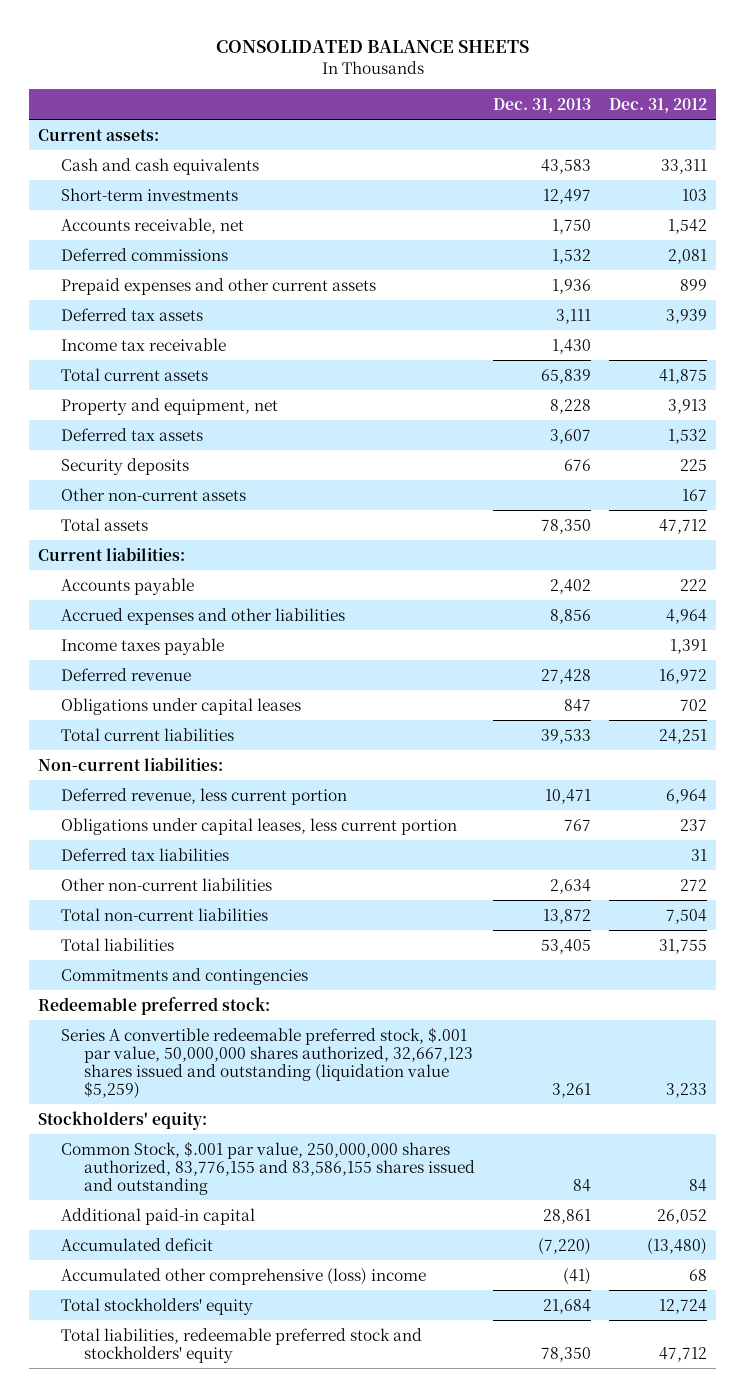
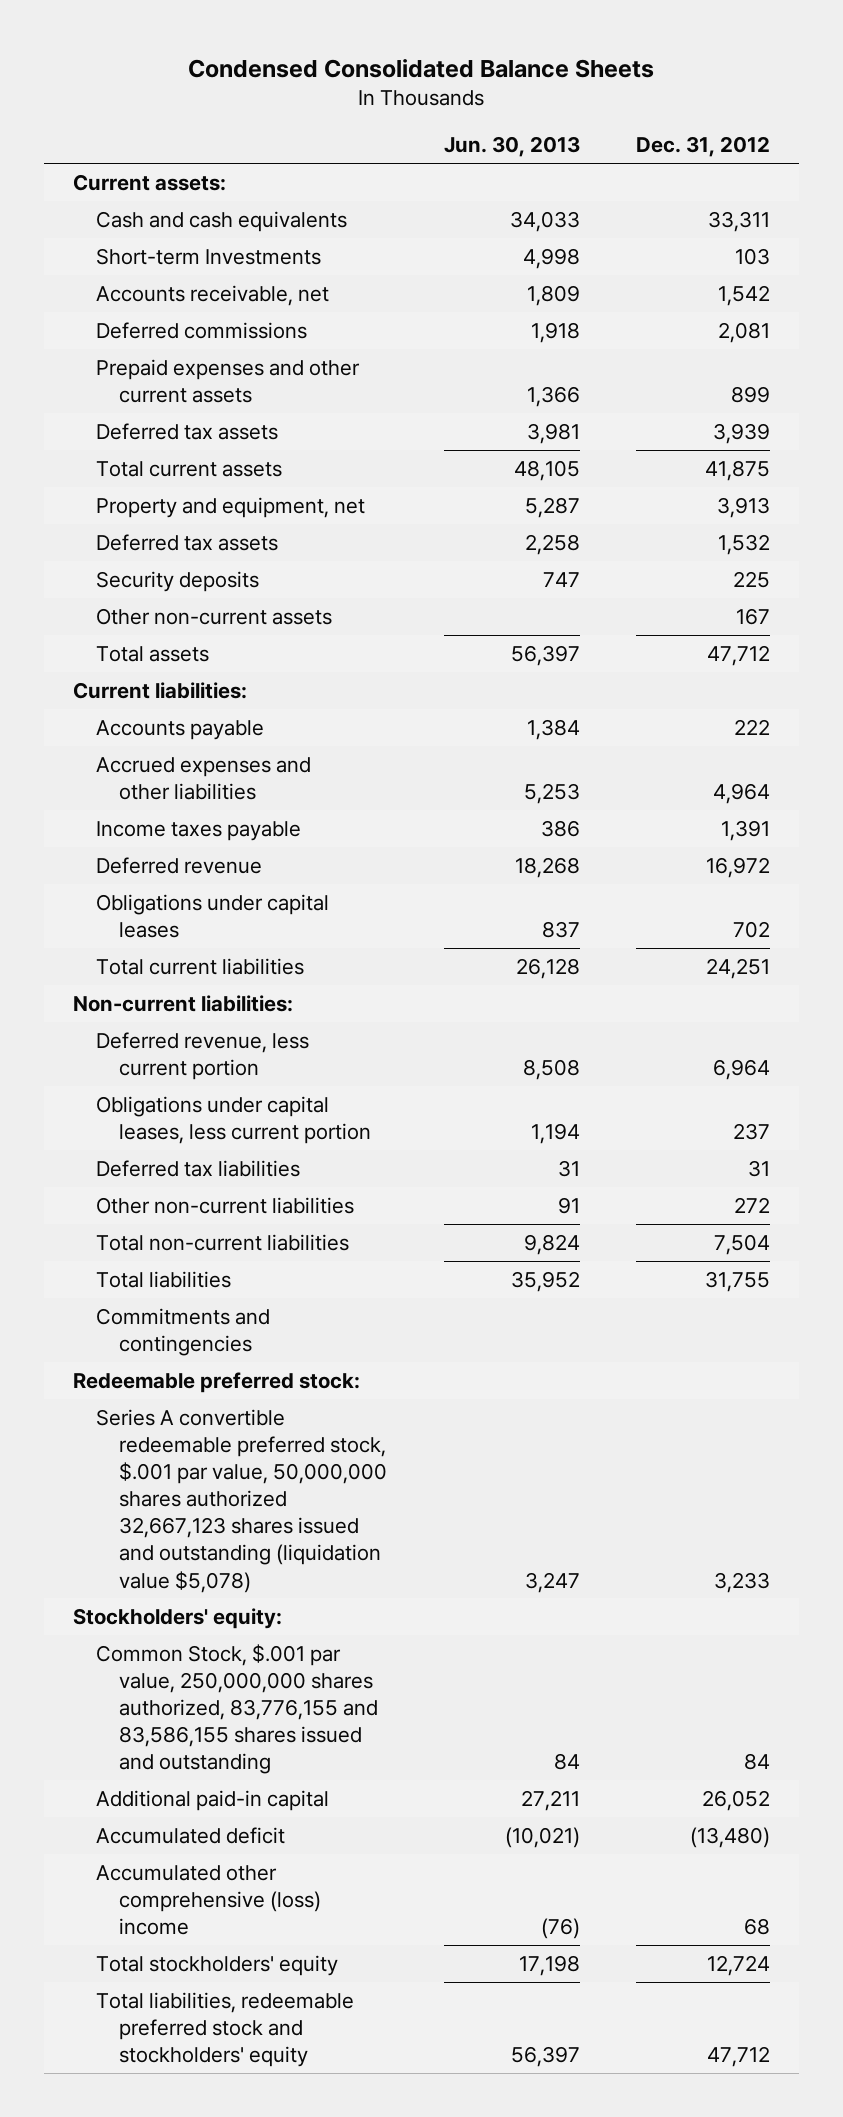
[215,40,529,54] CONSOLIDATED BALANCE SHEETS -> [188,58,655,78] Condensed Consolidated Balance Sheets
[492,97,591,113] Dec. 31, 2013 -> none
none -> [443,136,580,158] Jun. 30, 2013
[61,187,239,201] Short-term investments -> [95,247,321,265] Short-term Investments
[61,337,227,351] Income tax receivable -> none
[61,1026,473,1099] Series A convertible redeemable preferred stock, $.001 par value, 50,000,000 shares authorized, 32,667,123 shares issued and outstanding (liquidation value $5,259) -> [95,1408,388,1593] Series A convertible redeemable preferred stock, $.001 par value, 50,000,000 shares authorized 32,667,123 shares issued and outstanding (liquidation value $5,078)

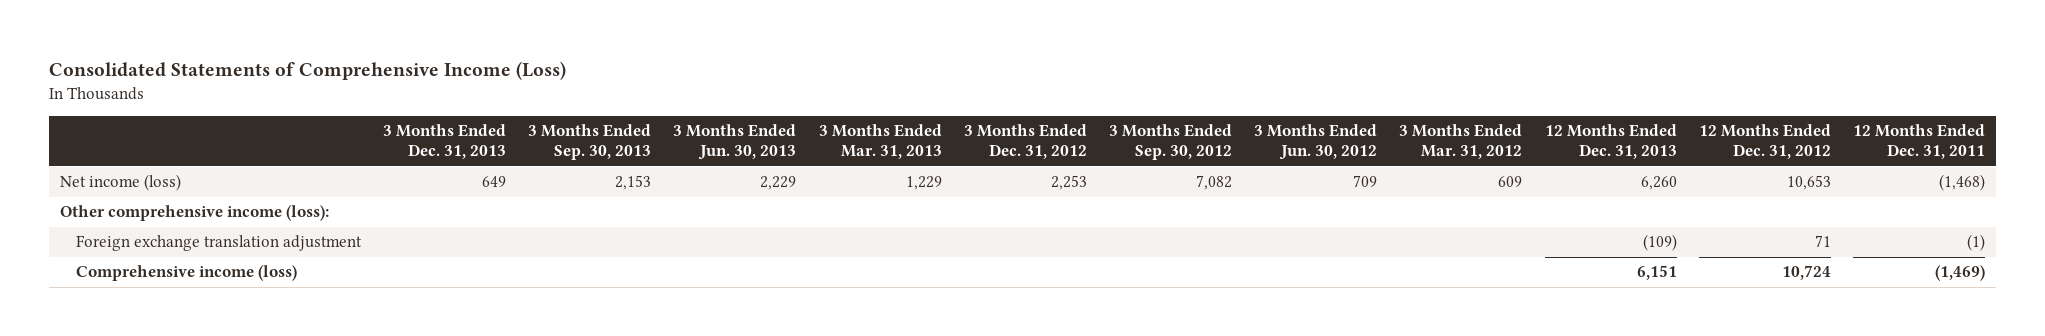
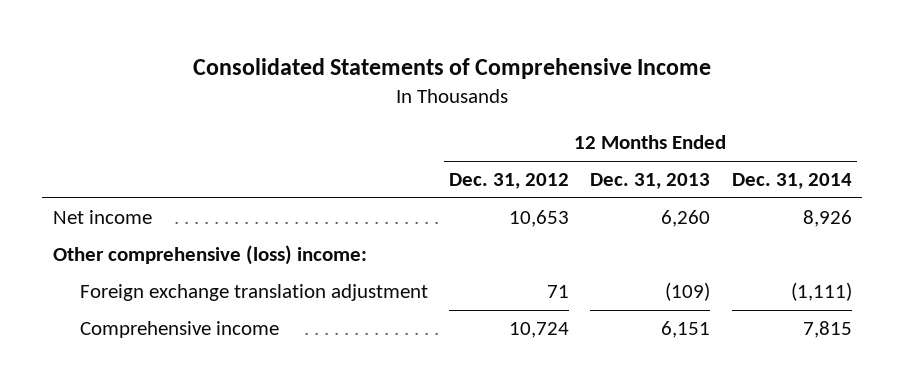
[49,60,567,80] Consolidated Statements of Comprehensive Income (Loss) -> [193,57,712,79] Consolidated Statements of Comprehensive Income
[382,124,506,160] 3 Months Ended Dec. 31, 2013 -> none
[528,124,652,161] 3 Months Ended Sep. 30, 2013 -> none
[673,124,797,161] 3 Months Ended Jun. 30, 2013 -> none
[818,124,942,160] 3 Months Ended Mar. 31, 2013 -> none
[963,124,1087,160] 3 Months Ended Dec. 31, 2012 -> none
[1108,124,1232,161] 3 Months Ended Sep. 30, 2012 -> none
[1254,124,1378,161] 3 Months Ended Jun. 30, 2012 -> none
[1399,124,1523,160] 3 Months Ended Mar. 31, 2012 -> none
[1853,124,1986,160] 12 Months Ended Dec. 31, 2011 -> none
none -> [731,173,852,190] Dec. 31, 2014
[60,174,182,192] Net income (loss) -> [52,210,152,225] Net income
[60,205,330,222] Other comprehensive income (loss): -> [52,245,367,266] Other comprehensive (loss) income:
[75,265,297,282] Comprehensive income (loss) -> [79,321,279,339] Comprehensive income

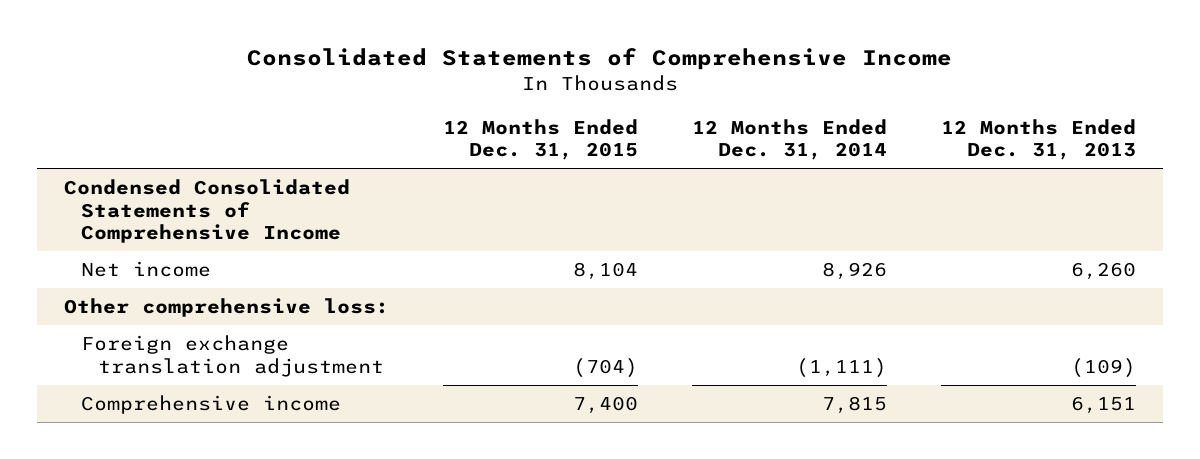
[449,173,570,190] Dec. 31, 2012 -> none
none -> [442,118,638,161] 12 Months Ended Dec. 31, 2015
none -> [63,179,350,244] Condensed Consolidated Statements of Comprehensive Income
[52,245,367,266] Other comprehensive (loss) income: -> [63,298,389,318] Other comprehensive loss:

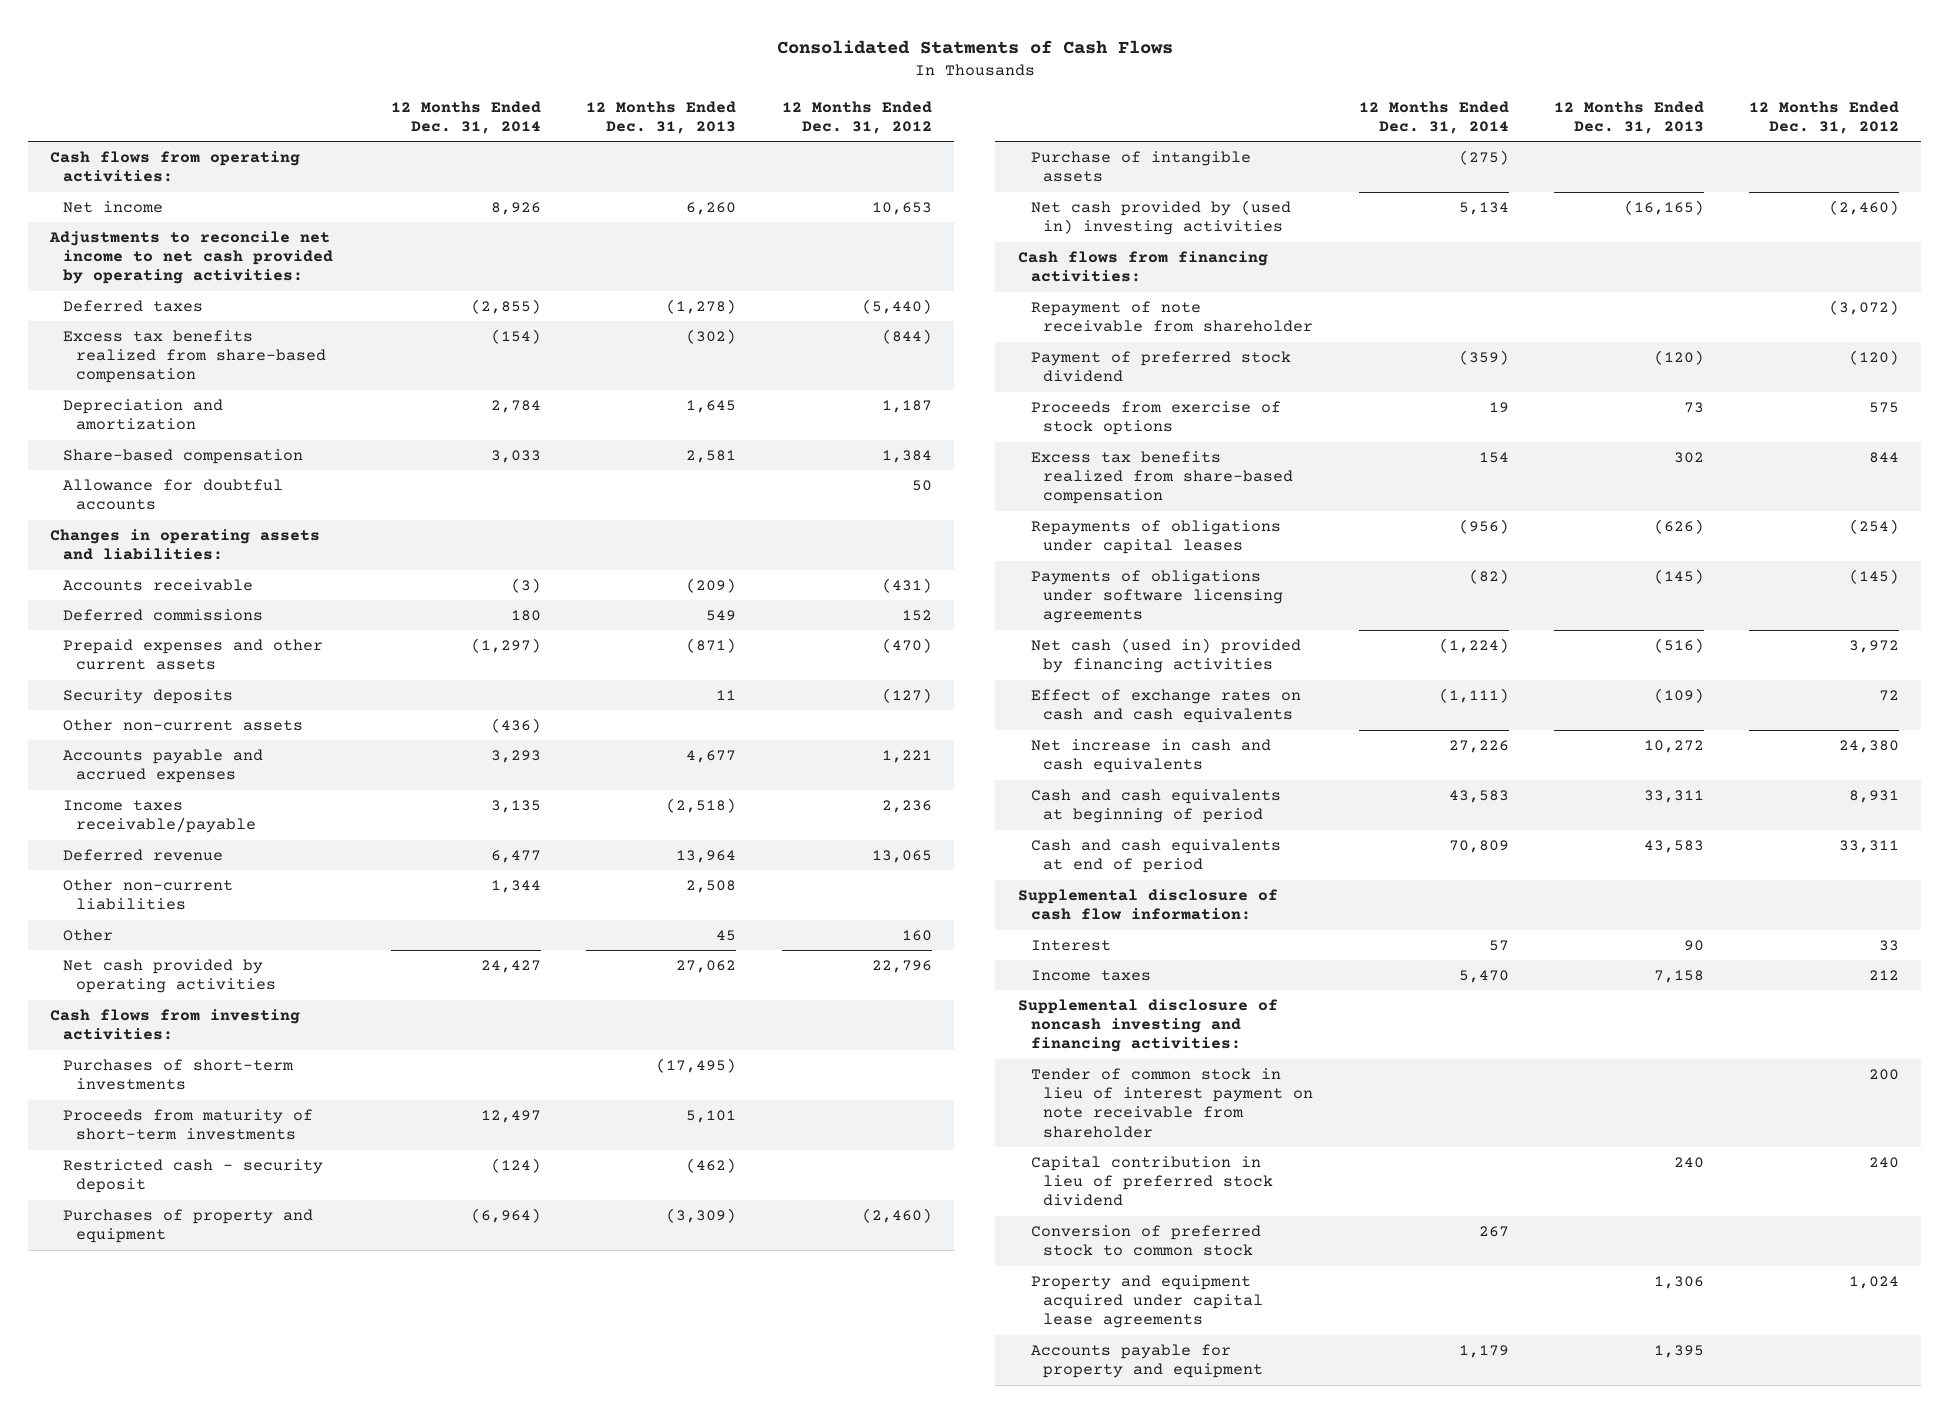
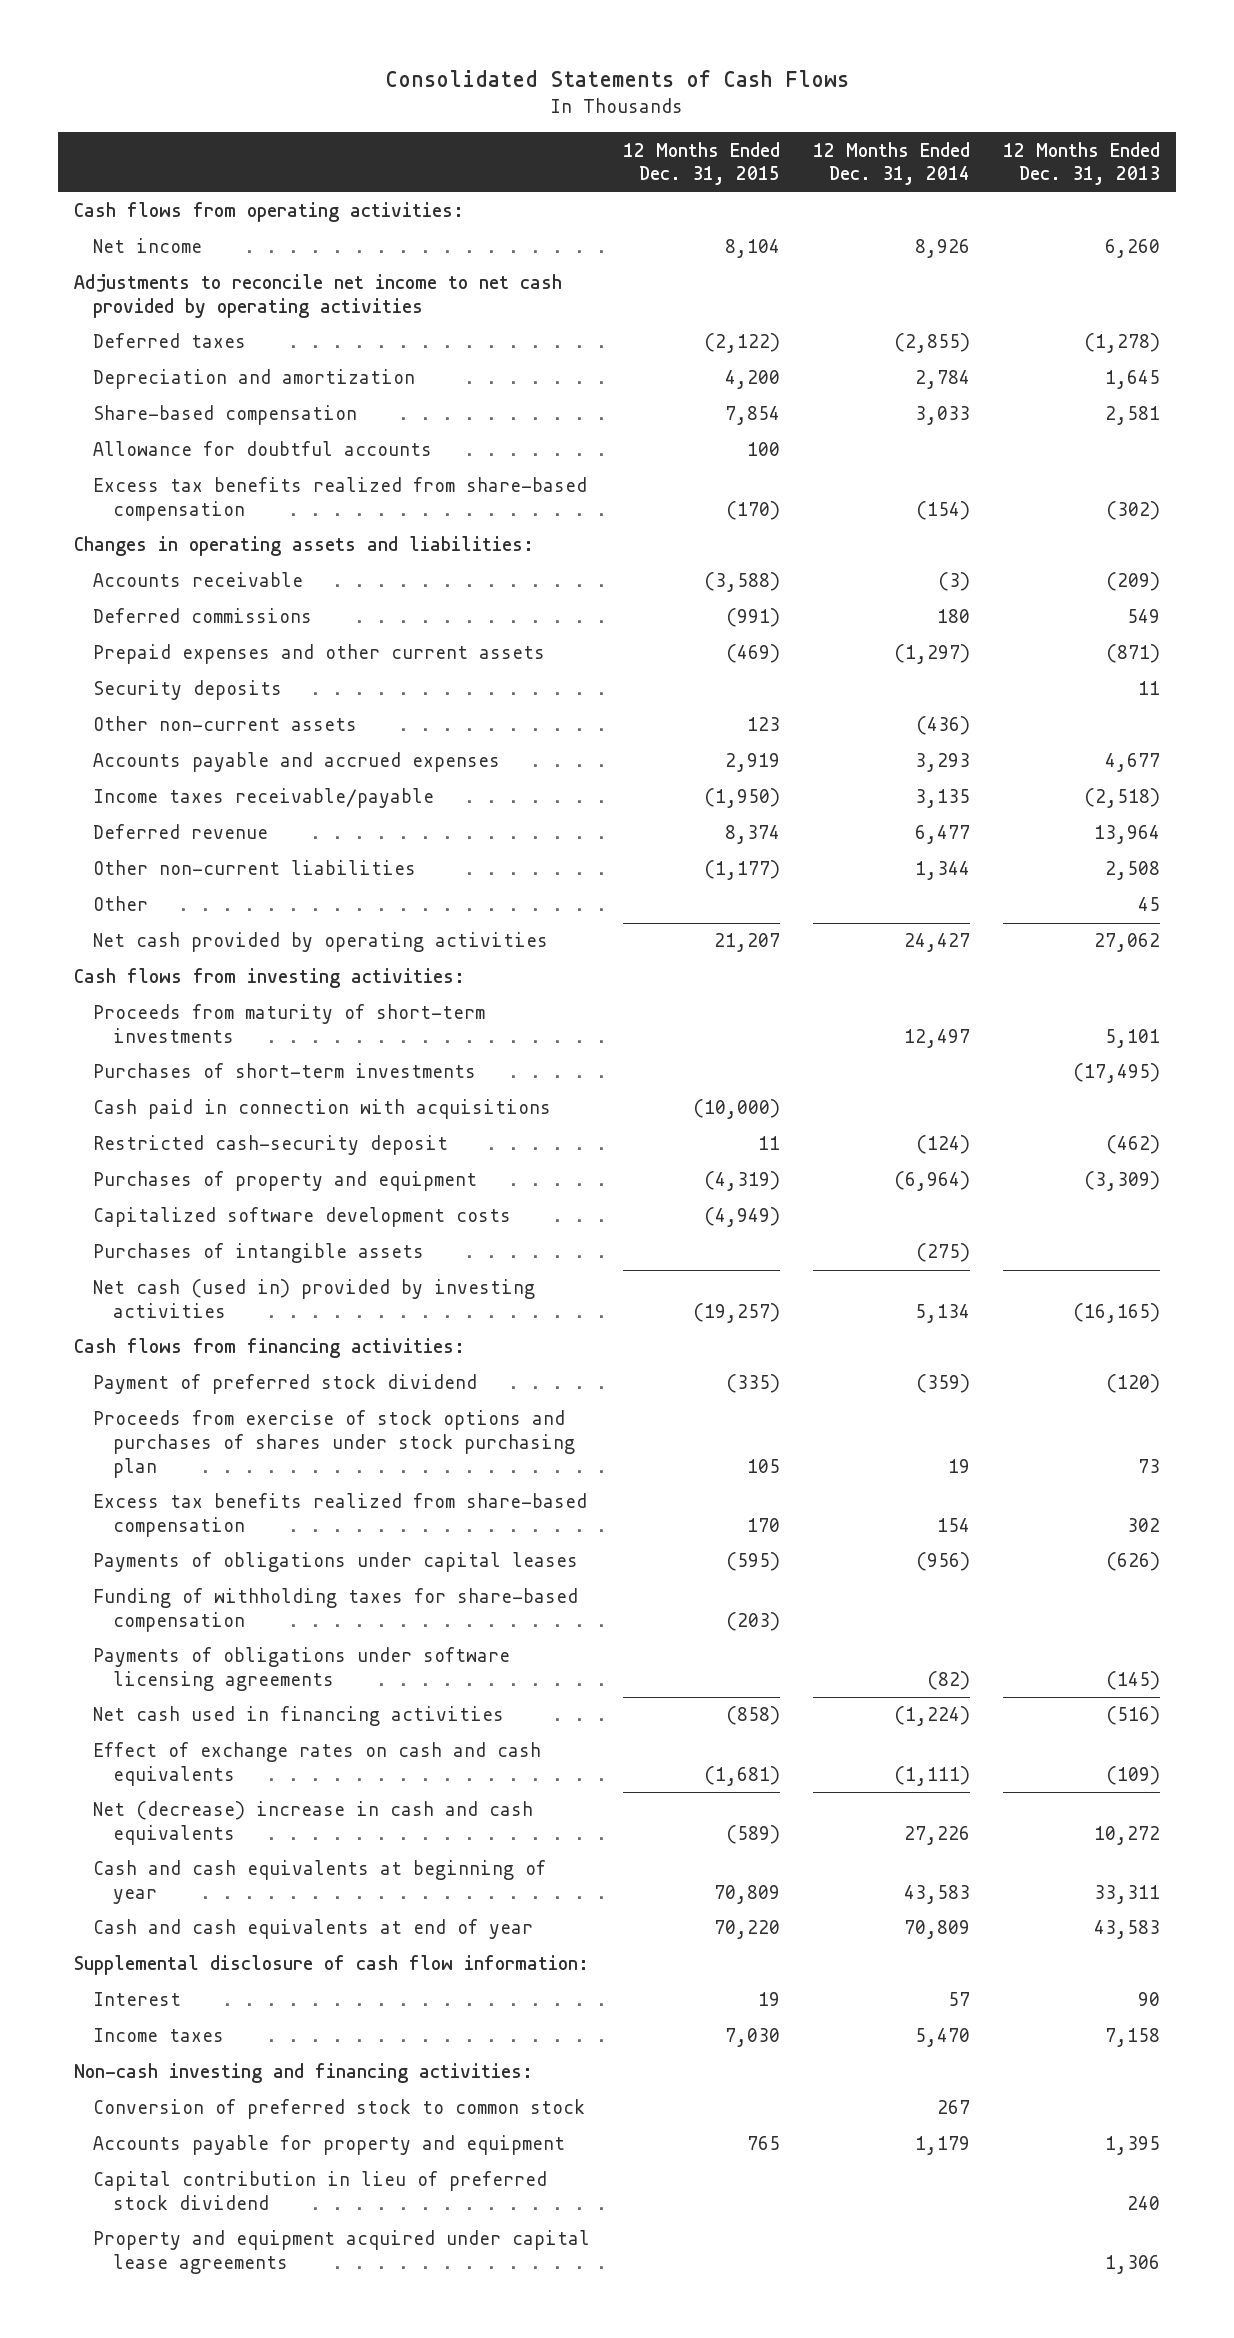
[776,40,1173,55] Consolidated Statments of Cash Flows -> [384,70,849,88] Consolidated Statements of Cash Flows
[781,100,932,134] 12 Months Ended Dec. 31, 2012 -> none
none -> [623,141,781,186] 12 Months Ended Dec. 31, 2015
[49,230,334,285] Adjustments to reconcile net income to net cash provided by operating activities: -> [74,274,563,319] Adjustments to reconcile net income to net cash provided by operating activities
[63,329,327,384] Excess tax benefits realized from share-based compensation -> [93,477,588,522] Excess tax benefits realized from share-based compensation
[63,1058,295,1091] Purchases of short-term investments -> [93,1063,477,1079] Purchases of short-term investments
none -> [93,1099,552,1120] Cash paid in connection with acquisitions
[63,1158,324,1194] Restricted cash - security deposit -> [93,1135,449,1156] Restricted cash-security deposit
none -> [93,1207,512,1228] Capitalized software development costs
[1030,150,1251,183] Purchase of intangible assets -> [93,1243,425,1264] Purchases of intangible assets
[1030,199,1291,236] Net cash provided by (used in) investing activities -> [93,1279,536,1319] Net cash (used in) provided by investing activities
[1030,300,1314,333] Repayment of note receivable from shareholder -> none
[1030,400,1281,436] Proceeds from exercise of stock options -> [93,1410,575,1478] Proceeds from exercise of stock options and purchases of shares under stock purchasing plan
[1030,519,1281,555] Repayments of obligations under capital leases -> [93,1552,579,1573] Payments of obligations under capital leases
none -> [93,1588,579,1633] Funding of withholding taxes for share-based compensation
[1030,637,1301,674] Net cash (used in) provided by financing activities -> [93,1706,505,1727] Net cash used in financing activities
[1030,738,1271,774] Net increase in cash and cash equivalents -> [93,1801,534,1846] Net (decrease) increase in cash and cash equivalents
[1030,788,1281,824] Cash and cash equivalents at beginning of period -> [93,1860,547,1905] Cash and cash equivalents at beginning of year
[1030,838,1281,874] Cash and cash equivalents at end of period -> [93,1919,534,1940] Cash and cash equivalents at end of year
[1030,1067,1314,1138] Tender of common stock in lieu of interest payment on note receivable from shareholder -> none
[1017,998,1278,1053] Supplemental disclosure of noncash investing and financing activities: -> [74,2063,534,2084] Non-cash investing and financing activities:
[1030,1155,1274,1207] Capital contribution in lieu of preferred stock dividend -> [93,2171,548,2211] Capital contribution in lieu of preferred stock dividend
[1030,1274,1264,1329] Property and equipment acquired under capital lease agreements -> [93,2230,591,2275] Property and equipment acquired under capital lease agreements

